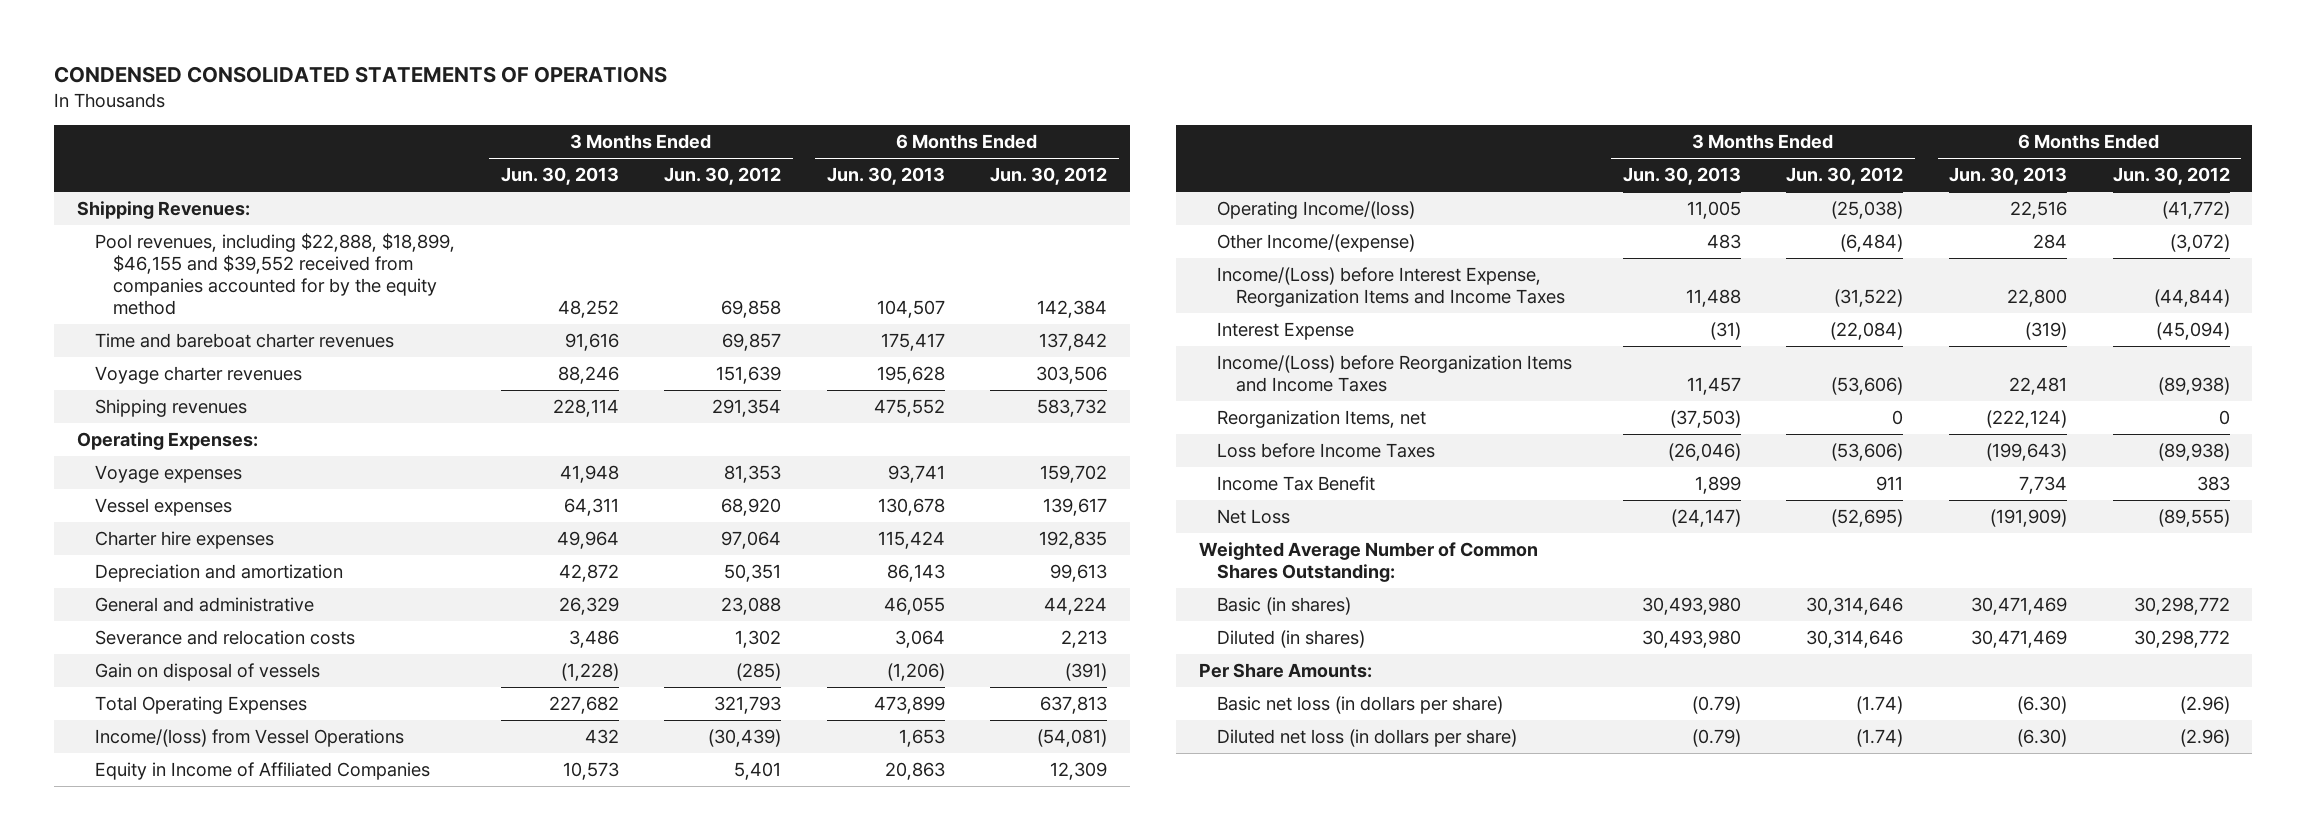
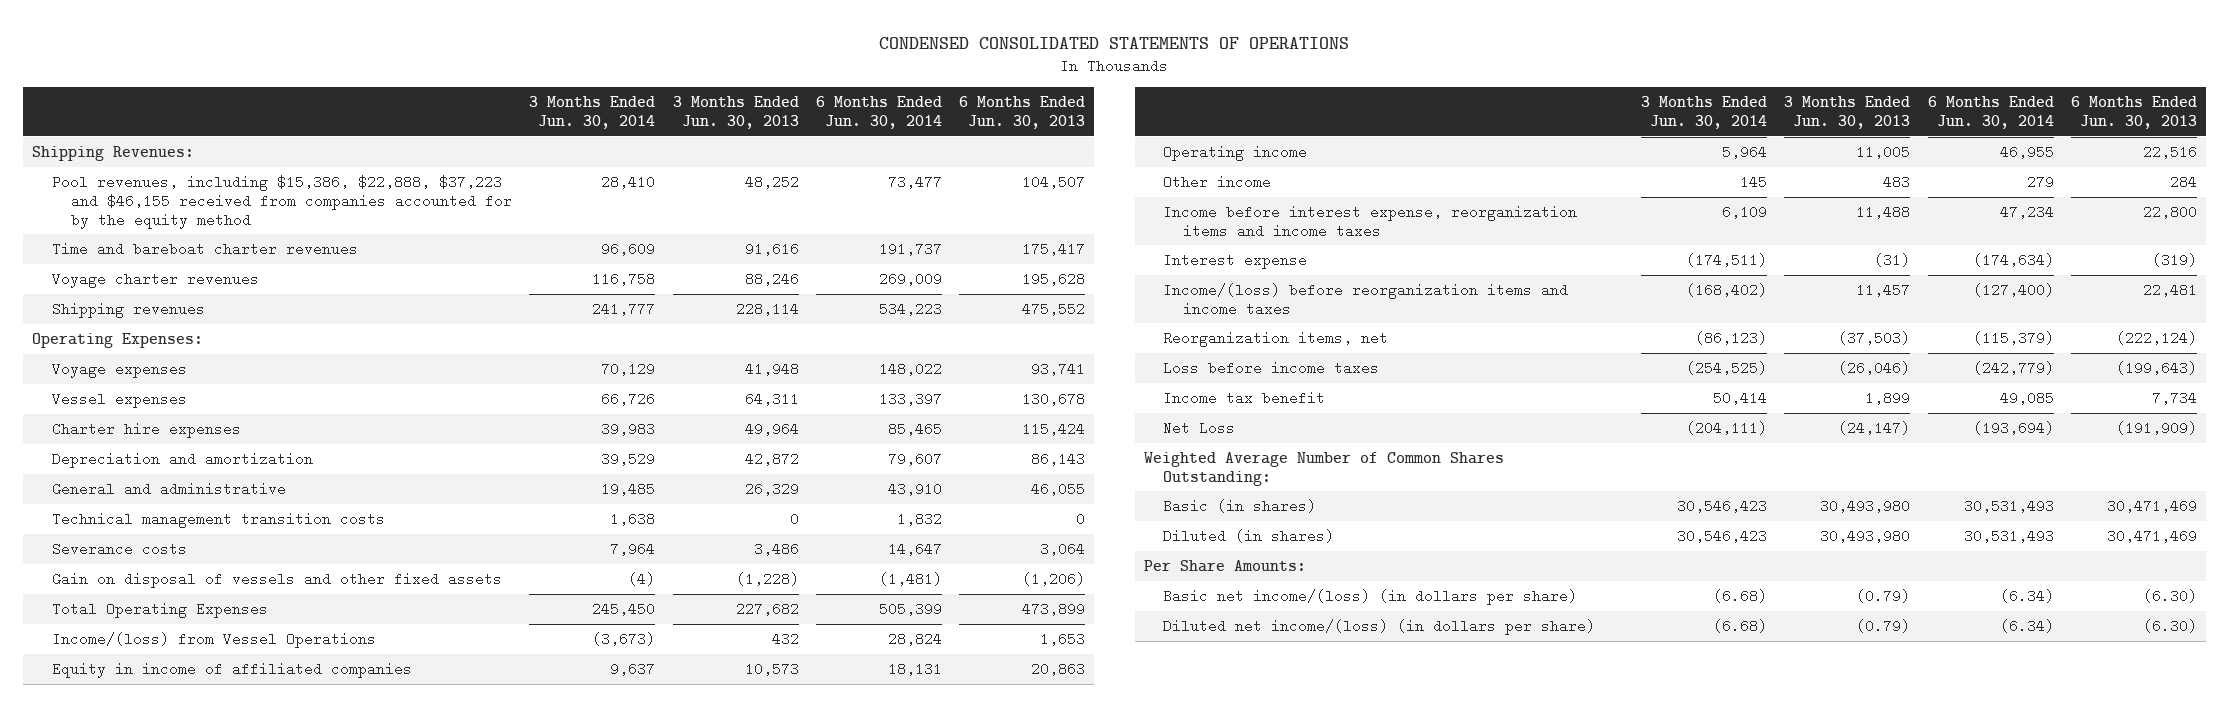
[664,167,782,186] Jun. 30, 2012 -> none
[990,167,1108,186] Jun. 30, 2012 -> none
none -> [529,95,656,129] 3 Months Ended Jun. 30, 2014
none -> [815,95,942,129] 6 Months Ended Jun. 30, 2014
[94,232,455,315] Pool revenues, including $22,888, $18,899, $46,155 and $39,552 received from companies accounted for by the equity method -> [51,174,513,229] Pool revenues, including $15,386, $22,888, $37,223 and $46,155 received from companies accounted for by the equity method
none -> [51,511,385,528] Technical management transition costs
[94,629,355,645] Severance and relocation costs -> [51,541,187,556] Severance costs
[94,662,320,681] Gain on disposal of vessels -> [51,571,502,588] Gain on disposal of vessels and other fixed assets
[94,761,430,780] Equity in Income of Affiliated Companies -> [51,661,412,678] Equity in income of affiliated companies
[1217,200,1416,219] Operating Income/(loss) -> [1163,144,1308,161] Operating income
[1217,233,1416,252] Other Income/(expense) -> [1163,174,1272,189] Other income
[1217,266,1565,307] Income/(Loss) before Interest Expense, Reorganization Items and Income Taxes -> [1163,204,1578,238] Income before interest expense, reorganization items and income taxes
[1217,321,1355,340] Interest Expense -> [1163,252,1308,269] Interest expense
[1217,354,1573,392] Income/(Loss) before Reorganization Items and Income Taxes -> [1163,282,1569,316] Income/(loss) before reorganization items and income taxes
[1217,409,1427,428] Reorganization Items, net -> [1163,330,1389,347] Reorganization items, net
[1217,442,1436,458] Loss before Income Taxes -> [1163,360,1380,375] Loss before income taxes
[1217,475,1376,491] Income Tax Benefit -> [1163,390,1326,405] Income tax benefit
[1217,695,1504,714] Basic net loss (in dollars per share) -> [1163,588,1578,605] Basic net income/(loss) (in dollars per share)
[1217,728,1518,747] Diluted net loss (in dollars per share) -> [1163,618,1596,635] Diluted net income/(loss) (in dollars per share)

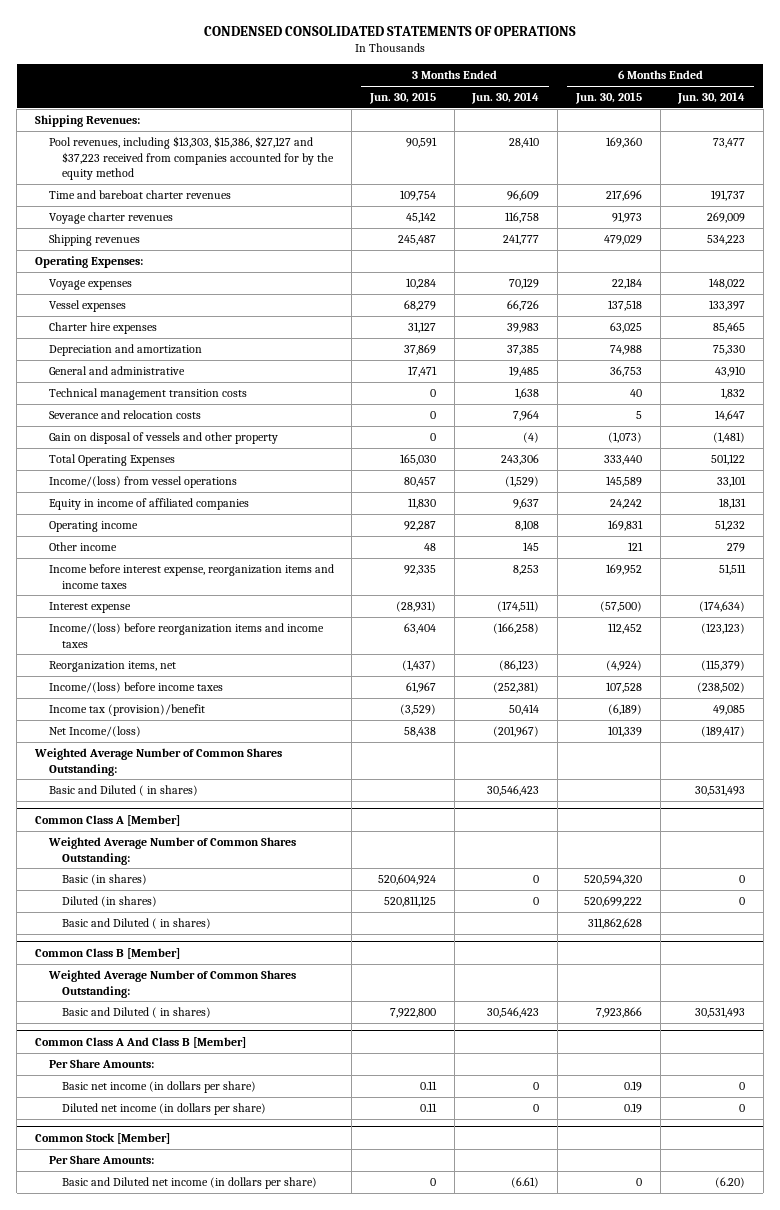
[672,95,799,129] 3 Months Ended Jun. 30, 2013 -> none
[959,95,1086,129] 6 Months Ended Jun. 30, 2013 -> none
none -> [369,92,437,105] Jun. 30, 2015
none -> [574,92,642,105] Jun. 30, 2015
[51,174,513,229] Pool revenues, including $15,386, $22,888, $37,223 and $46,155 received from companies accounted for by the equity method -> [48,136,335,181] Pool revenues, including $13,303, $15,386, $27,127 and $37,223 received from companies accounted for by the equity method
[601,451,656,466] 39,529 -> [507,345,540,356] 37,385
[887,451,942,466] 79,607 -> [713,345,746,356] 75,330
[51,541,187,556] Severance costs -> [48,410,201,420] Severance and relocation costs
[51,571,502,588] Gain on disposal of vessels and other fixed assets -> [48,432,278,445] Gain on disposal of vessels and other property
[592,601,656,616] 245,450 -> [501,454,540,466] 243,306
[878,601,942,616] 505,399 -> [711,454,746,466] 501,122
[51,631,376,648] Income/(loss) from Vessel Operations -> [48,476,237,489] Income/(loss) from vessel operations
[592,631,656,646] (3,673) -> [505,476,540,488] (1,529)
[887,631,942,646] 28,824 -> [717,476,747,488] 33,101
[1722,144,1768,159] 5,964 -> [515,520,540,532] 8,108
[1999,144,2054,159] 46,955 -> [715,520,746,532] 51,232
[1722,204,1768,219] 6,109 -> [513,565,540,576] 8,253
[1999,204,2054,219] 47,234 -> [719,564,747,576] 51,511
[1686,282,1768,297] (168,402) -> [493,623,540,635] (166,258)
[1972,282,2054,297] (127,400) -> [701,623,746,635] (123,123)
[1163,360,1380,375] Loss before income taxes -> [48,682,223,694] Income/(loss) before income taxes
[1686,360,1768,375] (254,525) -> [493,682,540,694] (252,381)
[1972,360,2054,375] (242,779) -> [697,682,746,694] (238,502)
[1163,390,1326,405] Income tax benefit -> [48,704,205,717] Income tax (provision)/benefit
[1163,420,1236,435] Net Loss -> [48,726,141,738] Net Income/(loss)
[1686,420,1768,435] (204,111) -> [493,726,540,738] (201,967)
[1972,420,2054,435] (193,694) -> [701,726,746,738] (189,417)
none -> [48,785,198,797] Basic and Diluted ( in shares)
none -> [35,814,181,826] Common Class A [Member]
none -> [47,837,296,865] Weighted Average Number of Common Shares Outstanding:
[1677,498,1768,513] 30,546,423 -> [533,875,540,884] 0
[1963,498,2054,513] 30,531,493 -> [739,875,746,884] 0
[1677,528,1768,543] 30,546,423 -> [533,897,540,906] 0
[1963,528,2054,543] 30,531,493 -> [739,897,746,906] 0
none -> [62,918,212,930] Basic and Diluted ( in shares)
none -> [35,947,181,959] Common Class B [Member]
none -> [47,970,296,998] Weighted Average Number of Common Shares Outstanding:
none -> [62,1007,212,1019] Basic and Diluted ( in shares)
none -> [35,1036,247,1048] Common Class A And Class B [Member]
[1163,588,1578,605] Basic net income/(loss) (in dollars per share) -> [62,1081,257,1094] Basic net income (in dollars per share)
[1713,588,1768,603] (6.68) -> [533,1082,540,1091] 0
[1999,588,2054,603] (6.34) -> [739,1082,746,1091] 0
[1163,618,1596,635] Diluted net income/(loss) (in dollars per share) -> [62,1103,267,1116] Diluted net income (in dollars per share)
[1713,618,1768,633] (6.68) -> [533,1104,540,1113] 0
[1999,618,2054,633] (6.34) -> [739,1104,746,1113] 0
none -> [35,1132,171,1144] Common Stock [Member]
none -> [48,1155,154,1165] Per Share Amounts:
none -> [62,1177,318,1190] Basic and Diluted net income (in dollars per share)

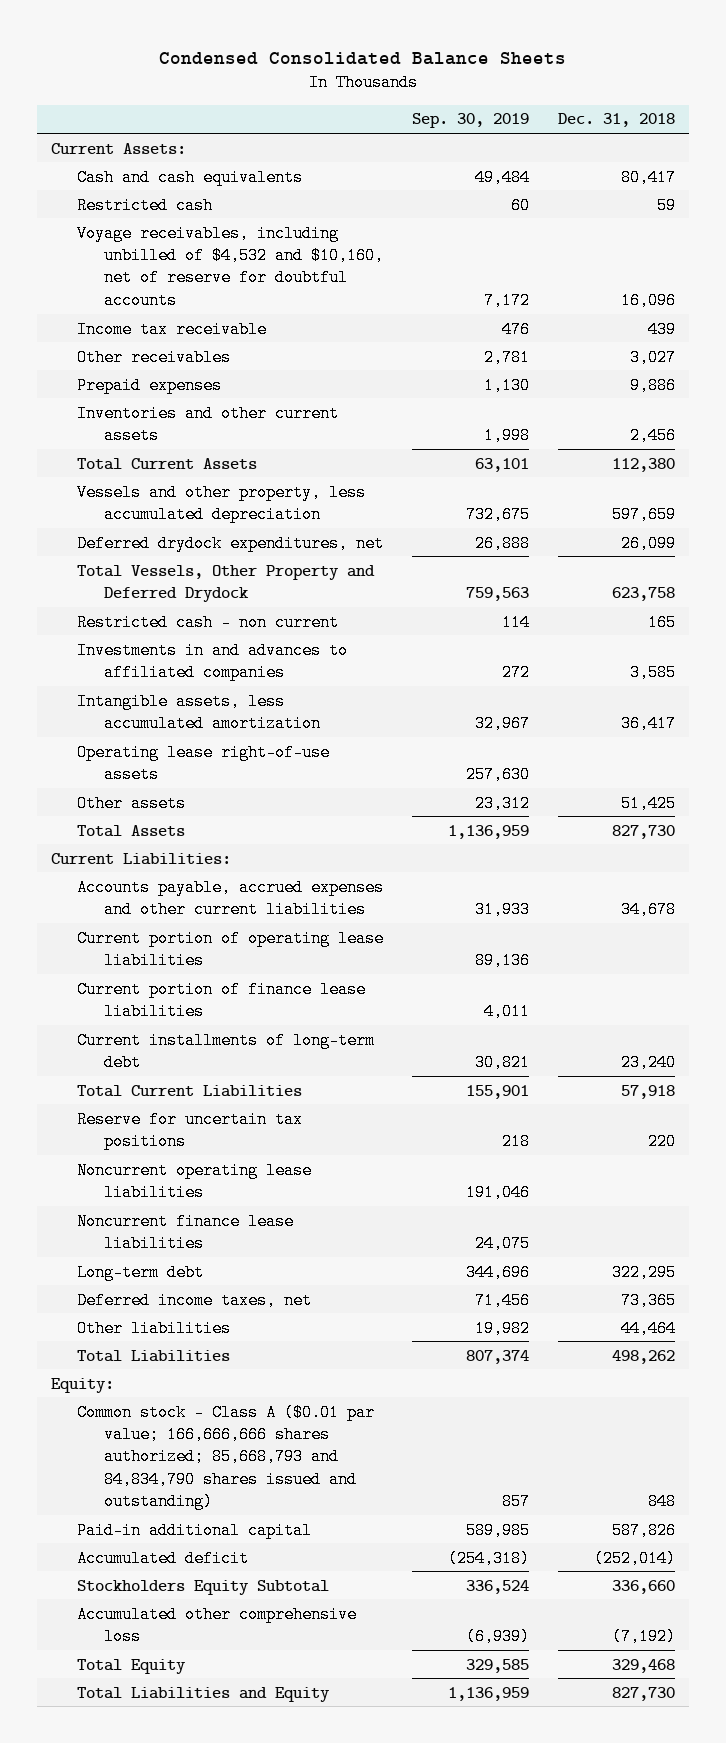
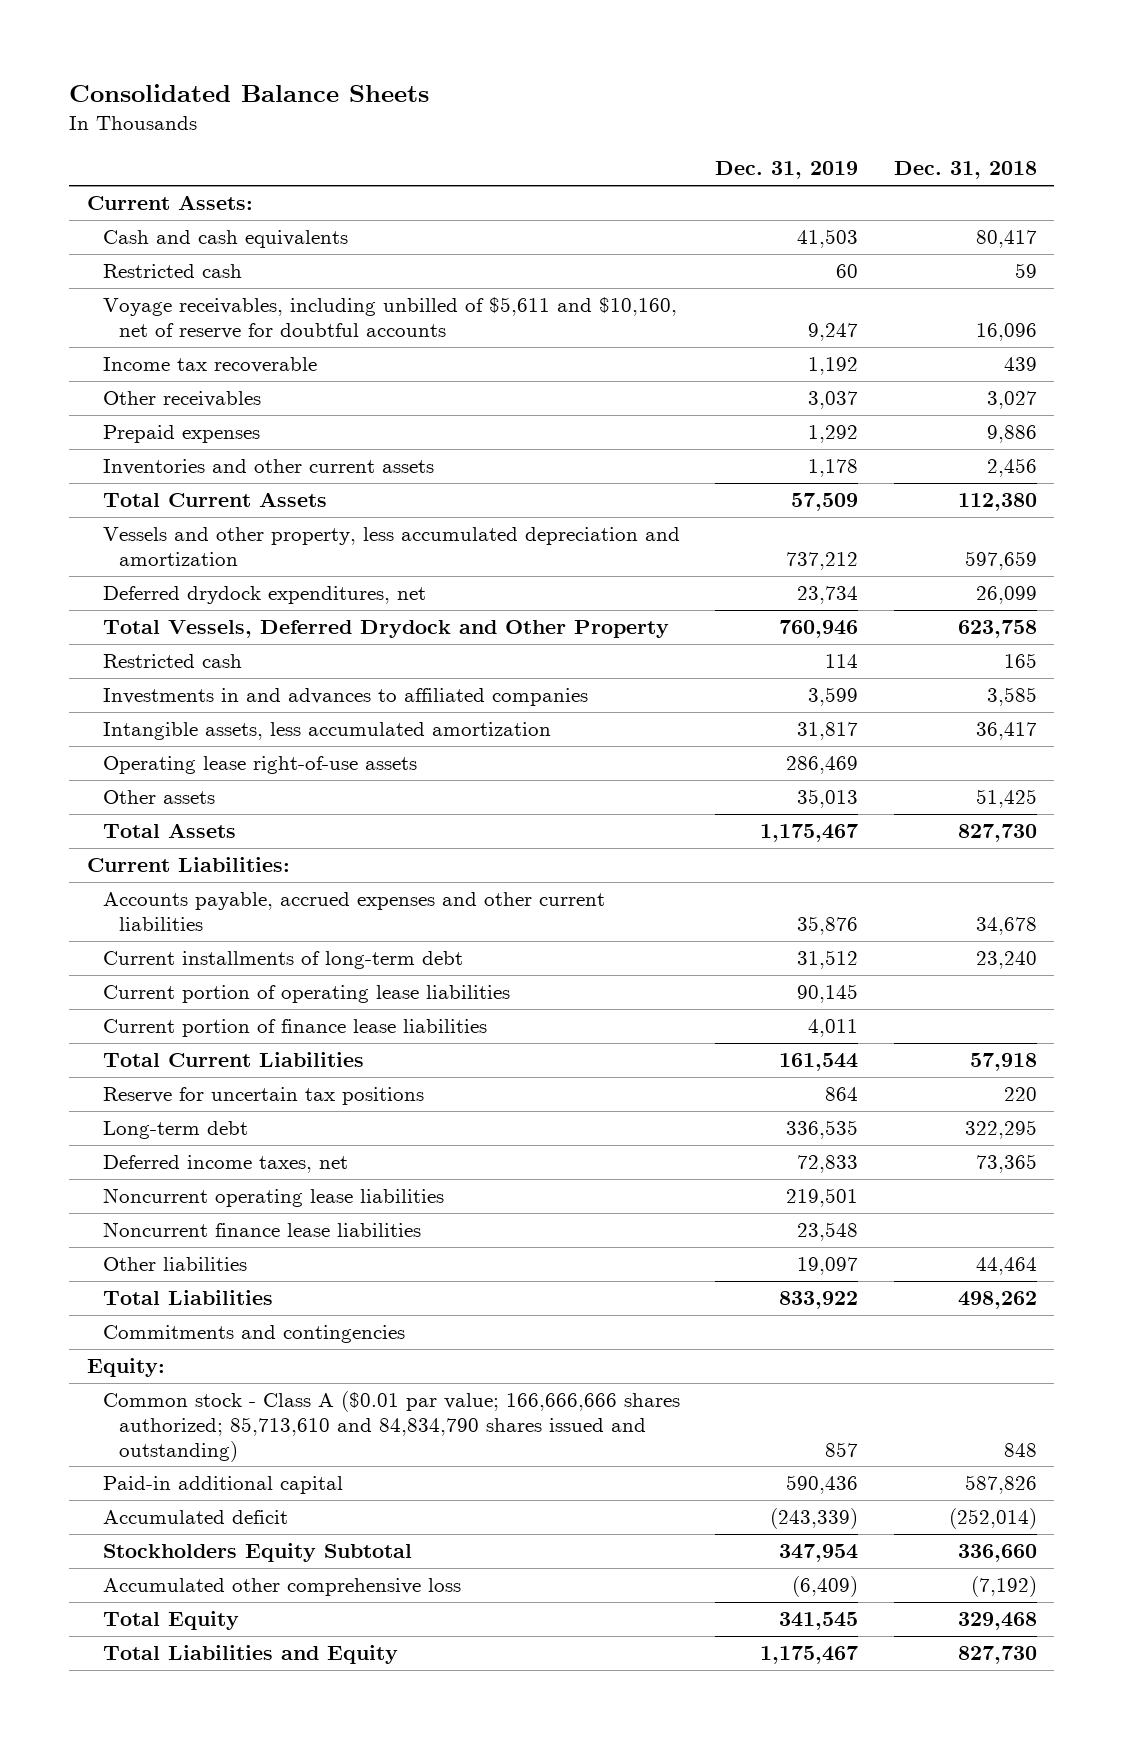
[159,52,567,66] Condensed Consolidated Balance Sheets -> [68,83,429,102] Consolidated Balance Sheets
[412,113,530,129] Sep. 30, 2019 -> none
none -> [715,161,859,180] Dec. 31, 2019
[77,224,384,309] Voyage receivables, including unbilled of $4,532 and $10,160, net of reserve for doubtful accounts -> [102,297,677,339] Voyage receivables, including unbilled of $5,611 and $10,160, net of reserve for doubtful accounts
[77,320,268,338] Income tax receivable -> [102,357,317,374] Income tax recoverable
[77,483,367,523] Vessels and other property, less accumulated depreciation -> [102,527,680,566] Vessels and other property, less accumulated depreciation and amortization
[77,564,376,602] Total Vessels, Other Property and Deferred Drydock -> [102,620,669,639] Total Vessels, Deferred Drydock and Other Property
[77,613,340,631] Restricted cash - non current -> [102,654,242,669] Restricted cash
[77,1031,376,1071] Current installments of long-term debt -> [102,951,463,970] Current installments of long-term debt
[77,1161,313,1201] Noncurrent operating lease liabilities -> [102,1188,444,1208] Noncurrent operating lease liabilities
[77,1212,295,1252] Noncurrent finance lease liabilities -> [102,1222,421,1238] Noncurrent finance lease liabilities
none -> [102,1325,405,1344] Commitments and contingencies
[77,1403,376,1510] Common stock - Class A ($0.01 par value; 166,666,666 shares authorized; 85,668,793 and 84,834,790 shares issued and outstanding) -> [102,1391,680,1462] Common stock - Class A ($0.01 par value; 166,666,666 shares authorized; 85,713,610 and 84,834,790 shares issued and outstanding)

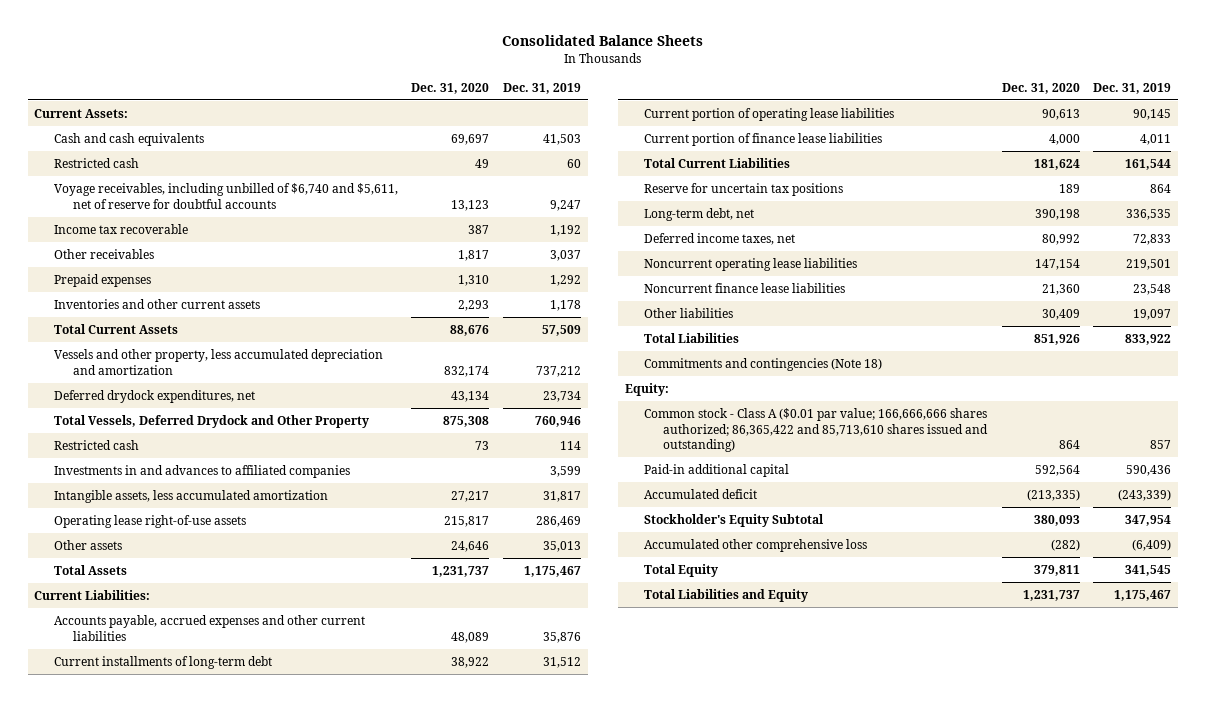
[893,161,1037,180] Dec. 31, 2018 -> none
none -> [411,82,490,94] Dec. 31, 2020
[102,297,677,339] Voyage receivables, including unbilled of $5,611 and $10,160, net of reserve for doubtful accounts -> [53,182,398,209] Voyage receivables, including unbilled of $6,740 and $5,611, net of reserve for doubtful accounts
[102,1121,248,1140] Long-term debt -> [644,207,755,221] Long-term debt, net
[102,1325,405,1344] Commitments and contingencies -> [644,357,883,371] Commitments and contingencies (Note 18)
[102,1391,680,1462] Common stock - Class A ($0.01 par value; 166,666,666 shares authorized; 85,713,610 and 84,834,790 shares issued and outstanding) -> [644,407,989,453] Common stock - Class A ($0.01 par value; 166,666,666 shares authorized; 86,365,422 and 85,713,610 shares issued and outstanding)
[102,1543,412,1563] Stockholders Equity Subtotal -> [644,513,825,527] Stockholder's Equity Subtotal

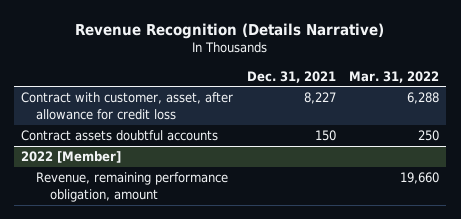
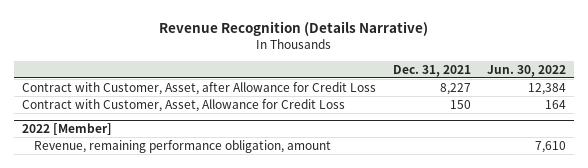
[349,70,440,83] Mar. 31, 2022 -> none
none -> [486,64,566,77] Jun. 30, 2022
[21,130,219,142] Contract assets doubtful accounts -> none
[21,92,234,121] Contract with customer, asset, after allowance for credit loss -> [22,81,377,95] Contract with Customer, Asset, after Allowance for Credit Loss
none -> [22,98,346,112] Contract with Customer, Asset, Allowance for Credit Loss

